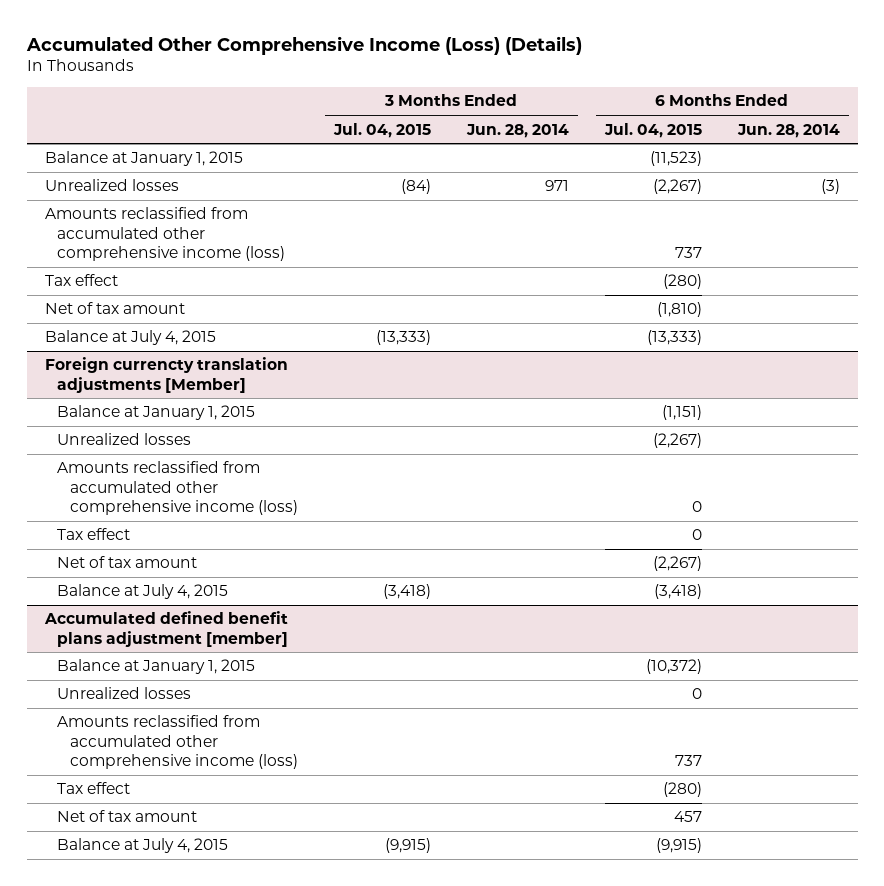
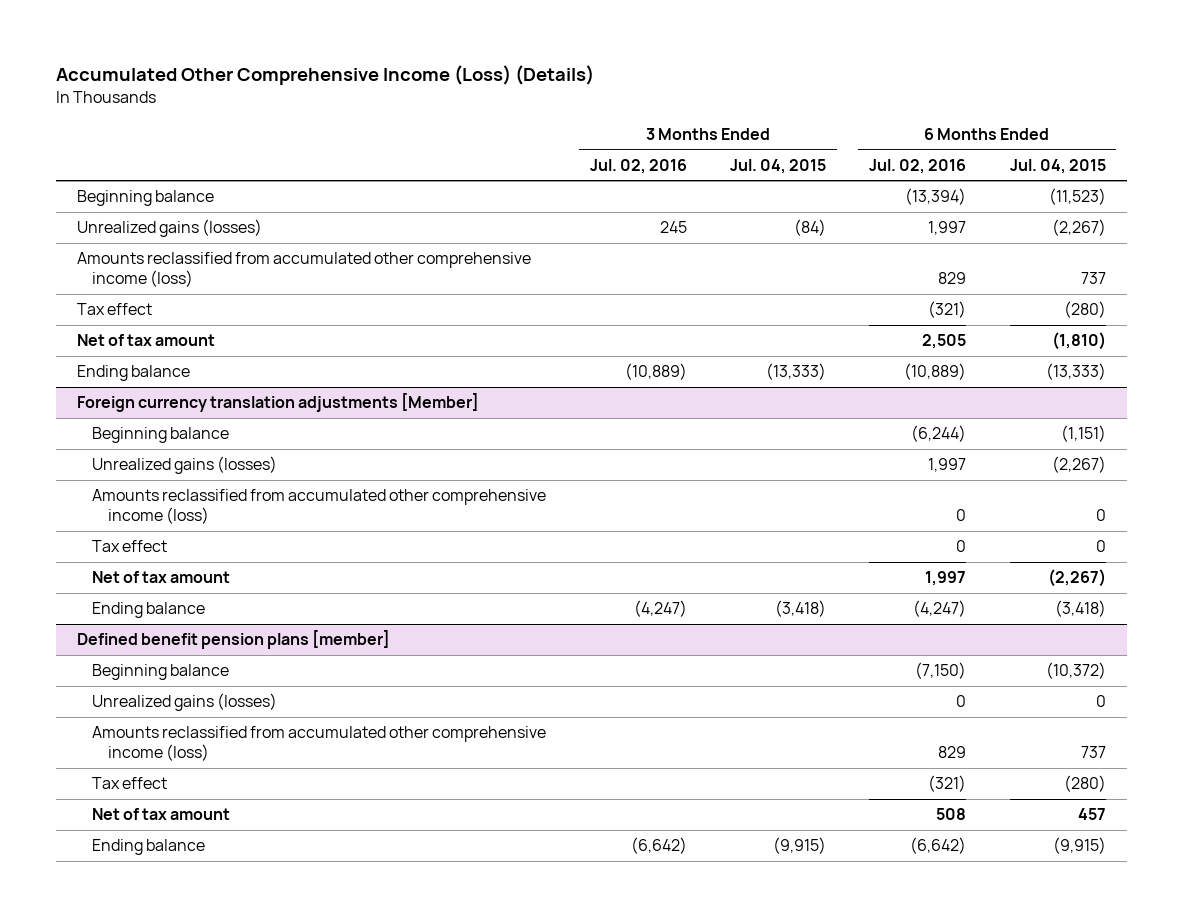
[465,123,569,138] Jun. 28, 2014 -> none
[736,123,840,138] Jun. 28, 2014 -> none
none -> [589,158,687,174] Jul. 02, 2016
none -> [869,158,967,174] Jul. 02, 2016
[44,151,243,167] Balance at January 1, 2015 -> [77,190,215,207] Beginning balance
[44,179,179,192] Unrealized losses -> [77,219,263,238] Unrealized gains (losses)
[44,330,216,346] Balance at July 4, 2015 -> [77,365,191,382] Ending balance
[44,357,288,393] Foreign currencty translation adjustments [Member] -> [77,393,480,413] Foreign currency translation adjustments [Member]
[57,405,256,421] Balance at January 1, 2015 -> [92,427,230,444] Beginning balance
[57,433,192,446] Unrealized losses -> [92,456,278,475] Unrealized gains (losses)
[57,584,229,600] Balance at July 4, 2015 -> [92,602,206,619] Ending balance
[43,611,289,647] Accumulated defined benefit plans adjustment [member] -> [77,630,391,650] Defined benefit pension plans [member]
[57,659,256,675] Balance at January 1, 2015 -> [92,664,230,681] Beginning balance
[57,687,192,700] Unrealized losses -> [92,693,278,712] Unrealized gains (losses)
[57,838,229,854] Balance at July 4, 2015 -> [92,839,206,856] Ending balance

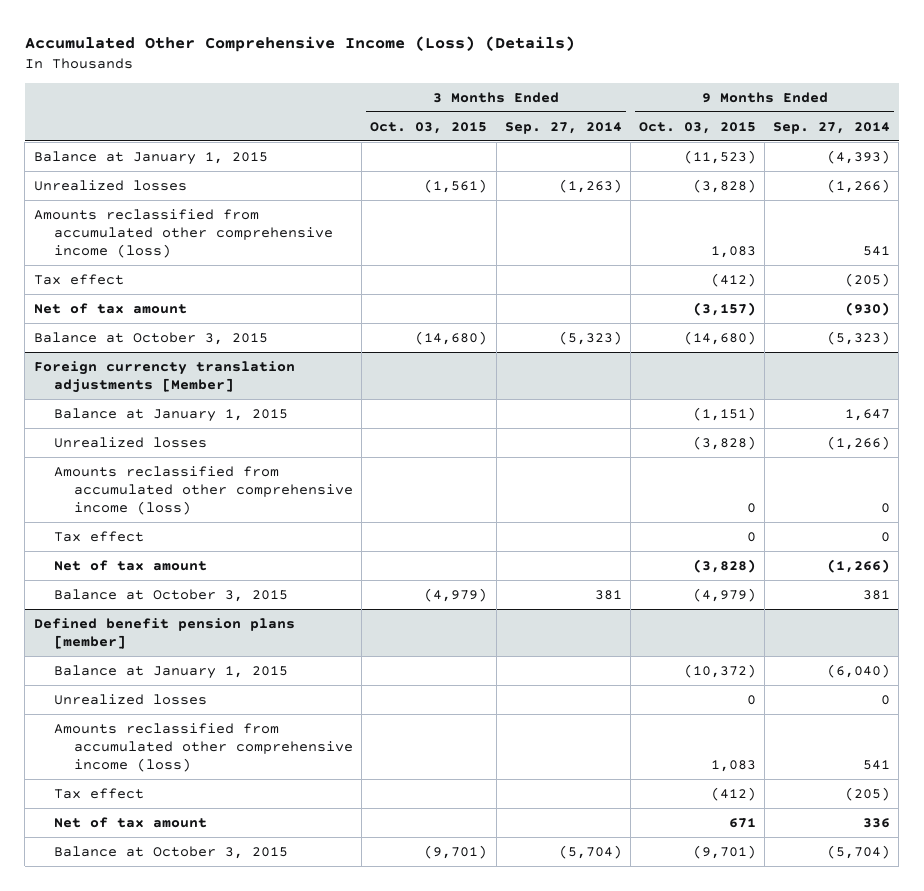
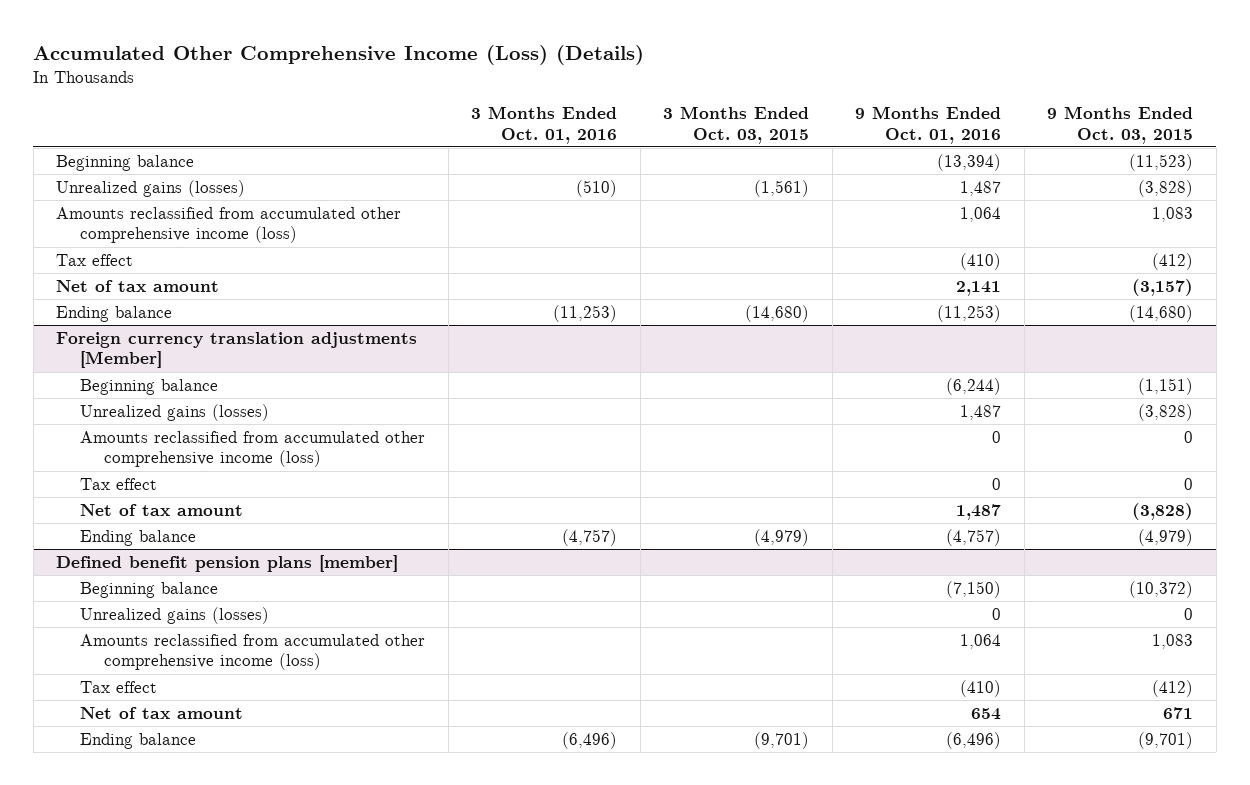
[504,121,622,134] Sep. 27, 2014 -> none
[773,121,891,134] Sep. 27, 2014 -> none
none -> [471,106,618,144] 3 Months Ended Oct. 01, 2016
none -> [855,106,1002,144] 9 Months Ended Oct. 01, 2016
[33,150,268,165] Balance at January 1, 2015 -> [56,154,195,171] Beginning balance
[33,179,187,191] Unrealized losses -> [56,179,246,197] Unrealized gains (losses)
[33,331,268,345] Balance at October 3, 2015 -> [56,305,173,322] Ending balance
[33,360,295,393] Foreign currencty translation adjustments [Member] -> [56,331,418,369] Foreign currency translation adjustments [Member]
[53,407,288,422] Balance at January 1, 2015 -> [80,378,219,395] Beginning balance
[53,436,207,448] Unrealized losses -> [80,403,270,421] Unrealized gains (losses)
[53,588,288,602] Balance at October 3, 2015 -> [80,529,197,546] Ending balance
[53,664,288,679] Balance at January 1, 2015 -> [80,581,219,598] Beginning balance
[53,693,207,705] Unrealized losses -> [80,606,270,624] Unrealized gains (losses)
[53,845,288,859] Balance at October 3, 2015 -> [80,732,197,749] Ending balance

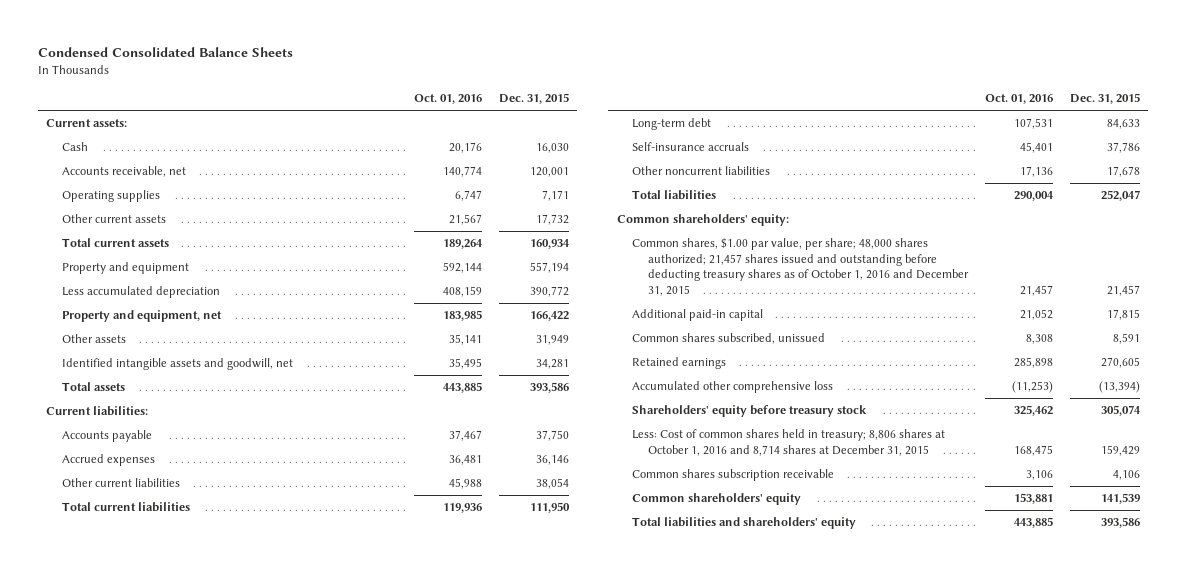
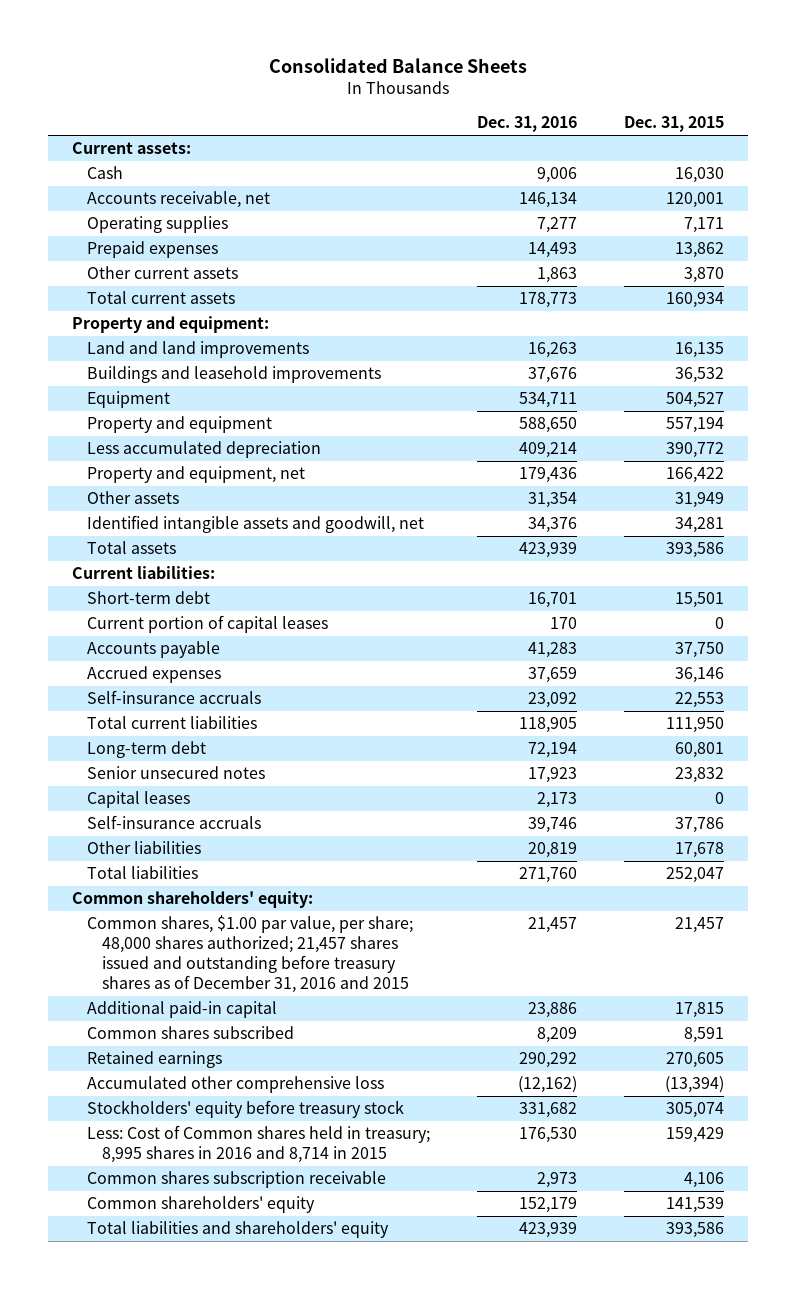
[37,46,293,57] Condensed Consolidated Balance Sheets -> [268,57,527,73] Consolidated Balance Sheets
[414,94,483,105] Oct. 01, 2016 -> none
none -> [476,116,577,133] Dec. 31, 2016
none -> [86,241,218,259] Prepaid expenses
[535,214,569,226] 17,732 -> [684,267,725,284] 3,870
none -> [71,316,269,334] Property and equipment:
none -> [86,341,309,359] Land and land improvements
none -> [86,366,381,384] Buildings and leasehold improvements
none -> [86,391,170,409] Equipment
none -> [86,591,210,605] Short-term debt
none -> [86,615,328,634] Current portion of capital leases
[61,478,180,488] Other current liabilities -> none
none -> [86,690,261,705] Self-insurance accruals
[1106,119,1140,130] 84,633 -> [675,742,725,759] 60,801
none -> [86,766,265,780] Senior unsecured notes
none -> [86,791,190,809] Capital leases
[632,166,771,176] Other noncurrent liabilities -> [86,841,201,855] Other liabilities
[632,238,969,296] Common shares, $1.00 par value, per share; 48,000 shares authorized; 21,457 shares issued and outstanding before deducting treasury shares as of October 1, 2016 and December 31, 2015 -> [86,915,413,993] Common shares, $1.00 par value, per share; 48,000 shares authorized; 21,457 shares issued and outstanding before treasury shares as of December 31, 2016 and 2015
[632,333,826,345] Common shares subscribed, unissued -> [86,1026,294,1040] Common shares subscribed
[632,405,868,418] Shareholders' equity before treasury stock -> [86,1100,404,1119] Stockholders' equity before treasury stock
[632,429,946,456] Less: Cost of common shares held in treasury; 8,806 shares at October 1, 2016 and 8,714 shares at December 31, 2015 -> [86,1125,430,1164] Less: Cost of Common shares held in treasury; 8,995 shares in 2016 and 8,714 in 2015

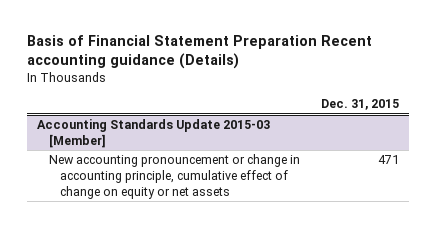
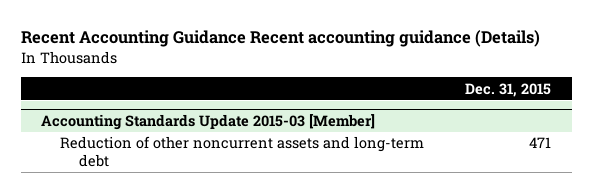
[26,34,372,70] Basis of Financial Statement Preparation Recent accounting guidance (Details) -> [20,30,540,48] Recent Accounting Guidance Recent accounting guidance (Details)
[48,154,300,200] New accounting pronouncement or change in accounting principle, cumulative effect of change on equity or net assets -> [60,136,425,167] Reduction of other noncurrent assets and long-term debt

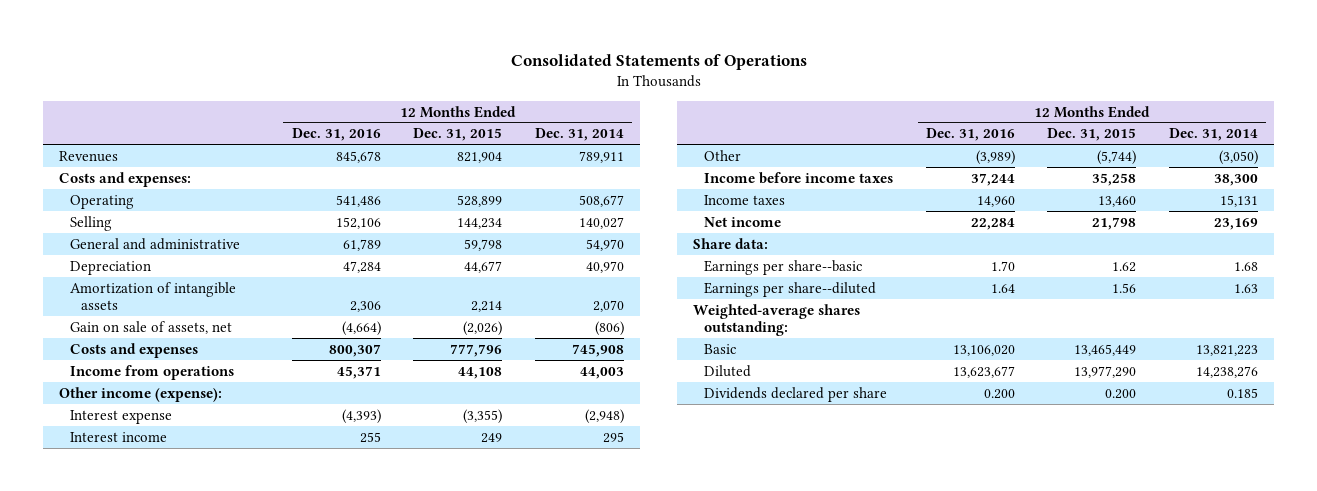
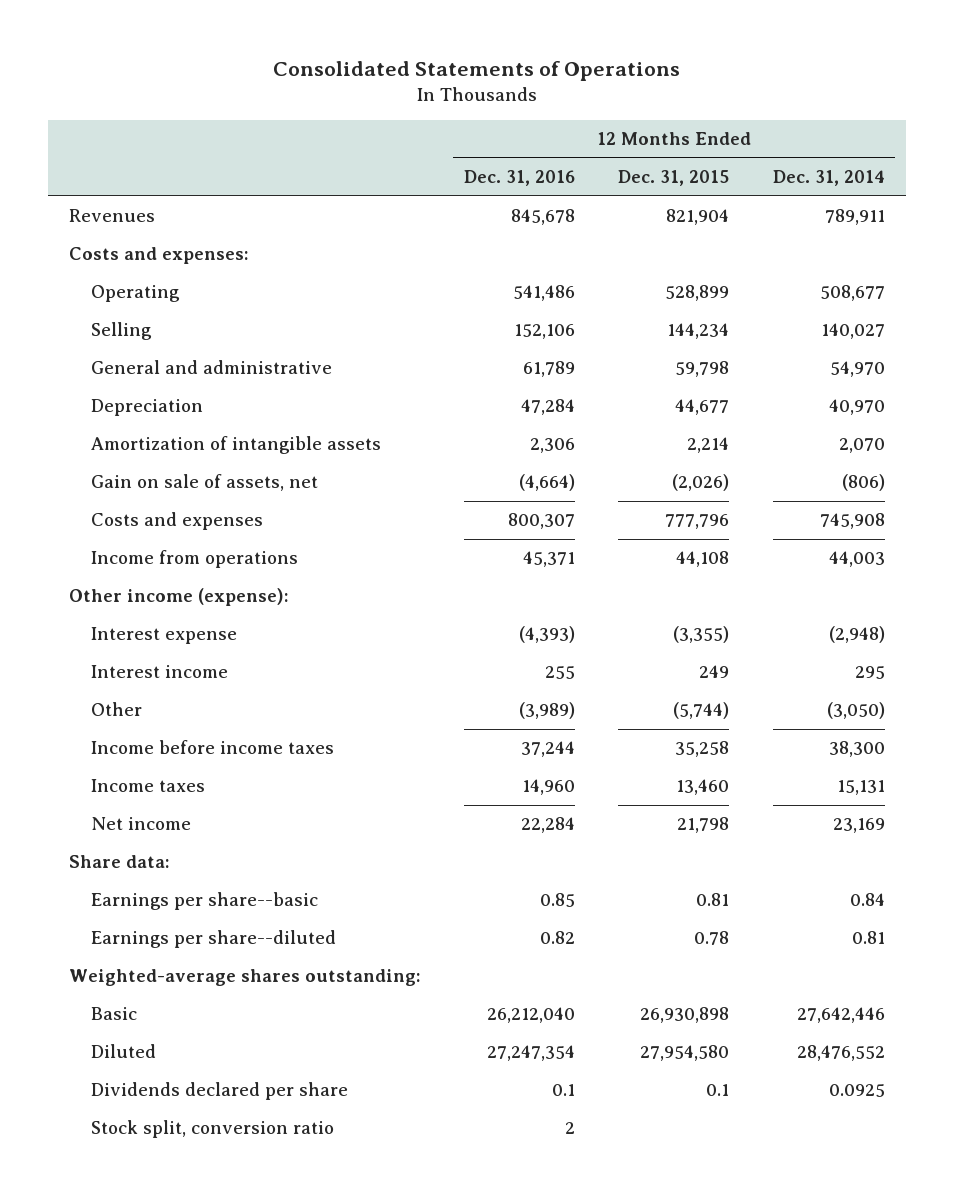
[990,260,1015,271] 1.70 -> [540,893,576,908] 0.85
[1112,261,1137,272] 1.62 -> [696,893,730,907] 0.81
[1233,261,1258,271] 1.68 -> [849,893,885,907] 0.84
[990,283,1015,293] 1.64 -> [540,931,576,945] 0.82
[1112,282,1137,293] 1.56 -> [694,931,730,946] 0.78
[1233,283,1258,293] 1.63 -> [851,931,885,945] 0.81
[952,344,1015,356] 13,106,020 -> [487,1007,576,1024] 26,212,040
[1074,343,1137,356] 13,465,449 -> [640,1007,730,1024] 26,930,898
[1195,344,1258,356] 13,821,223 -> [796,1007,885,1024] 27,642,446
[952,365,1015,378] 13,623,677 -> [487,1045,576,1062] 27,247,354
[1074,365,1137,378] 13,977,290 -> [640,1045,730,1062] 27,954,580
[1195,365,1258,378] 14,238,276 -> [796,1045,885,1062] 28,476,552
[983,388,1015,399] 0.200 -> [552,1084,576,1097] 0.1
[1105,388,1137,399] 0.200 -> [706,1084,730,1097] 0.1
[1226,387,1258,398] 0.185 -> [828,1084,885,1098] 0.0925
none -> [90,1120,334,1139] Stock split, conversion ratio

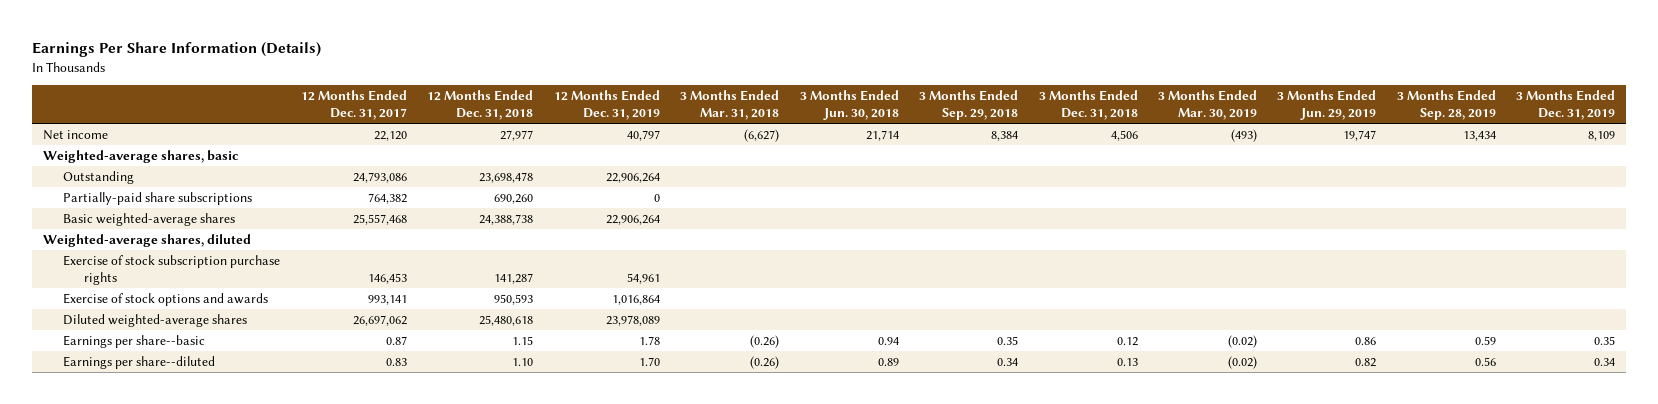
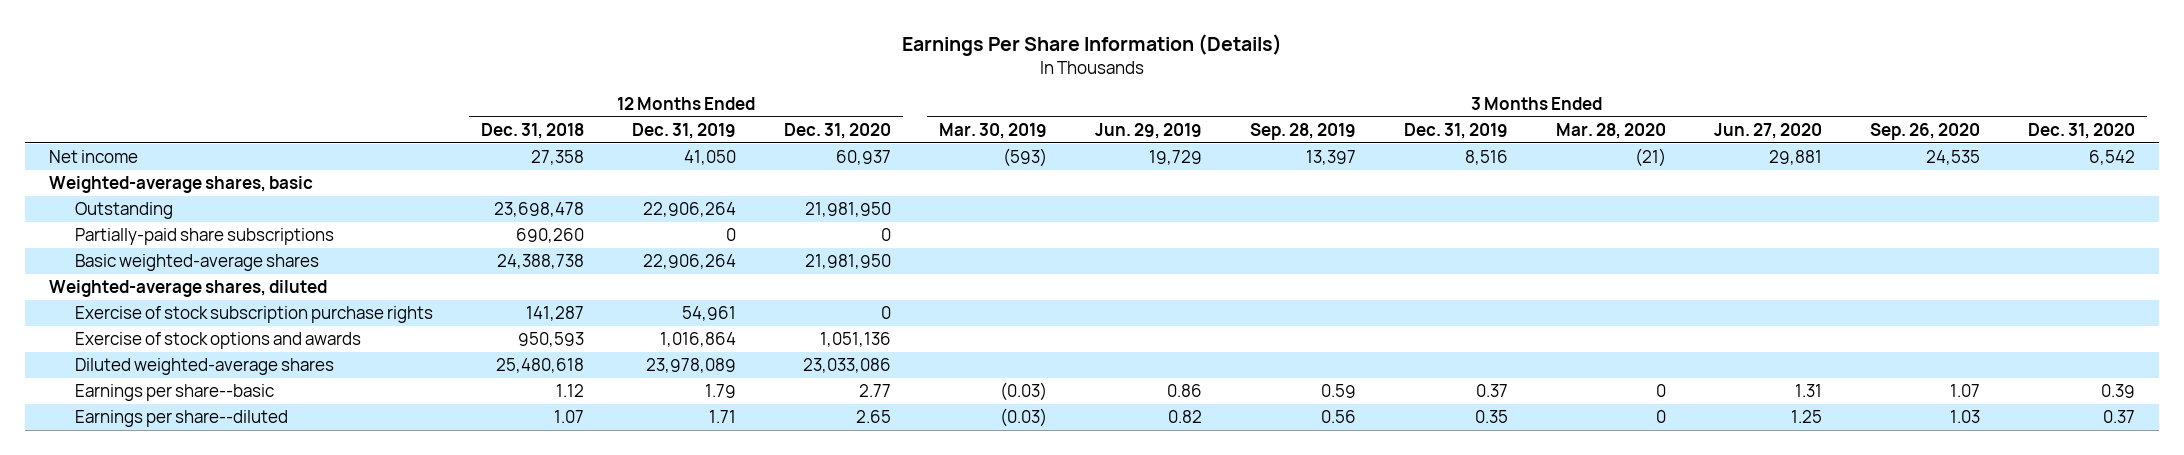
[300,89,407,120] 12 Months Ended Dec. 31, 2017 -> none
[680,89,780,120] 3 Months Ended Mar. 31, 2018 -> none
[799,89,899,120] 3 Months Ended Jun. 30, 2018 -> none
[919,89,1019,120] 3 Months Ended Sep. 29, 2018 -> none
[1038,89,1138,120] 3 Months Ended Dec. 31, 2018 -> none
none -> [783,122,891,139] Dec. 31, 2020
none -> [1556,122,1667,139] Mar. 28, 2020
none -> [1714,122,1823,139] Jun. 27, 2020
none -> [1870,122,1981,140] Sep. 26, 2020
none -> [2028,122,2136,139] Dec. 31, 2020
[500,129,534,141] 27,977 -> [530,150,584,166] 27,358
[626,129,660,141] 40,797 -> [683,150,736,166] 41,050
[1231,128,1258,142] (493) -> [1002,148,1047,168] (593)
[1343,129,1377,141] 19,747 -> [1148,150,1202,166] 19,729
[1462,130,1496,141] 13,434 -> [1305,150,1356,166] 13,397
[1588,130,1616,141] 8,109 -> [1464,150,1508,166] 8,516
[512,335,534,345] 1.15 -> [555,384,584,398] 1.12
[638,335,660,345] 1.78 -> [704,384,736,399] 1.79
[1228,334,1258,348] (0.02) -> [999,382,1047,402] (0.03)
[1594,335,1616,345] 0.35 -> [1475,384,1508,398] 0.37
[512,357,534,366] 1.10 -> [553,410,584,424] 1.07
[638,356,660,366] 1.70 -> [708,410,736,424] 1.71
[1228,355,1258,369] (0.02) -> [999,408,1047,428] (0.03)
[1594,357,1616,366] 0.34 -> [1474,410,1508,424] 0.35

